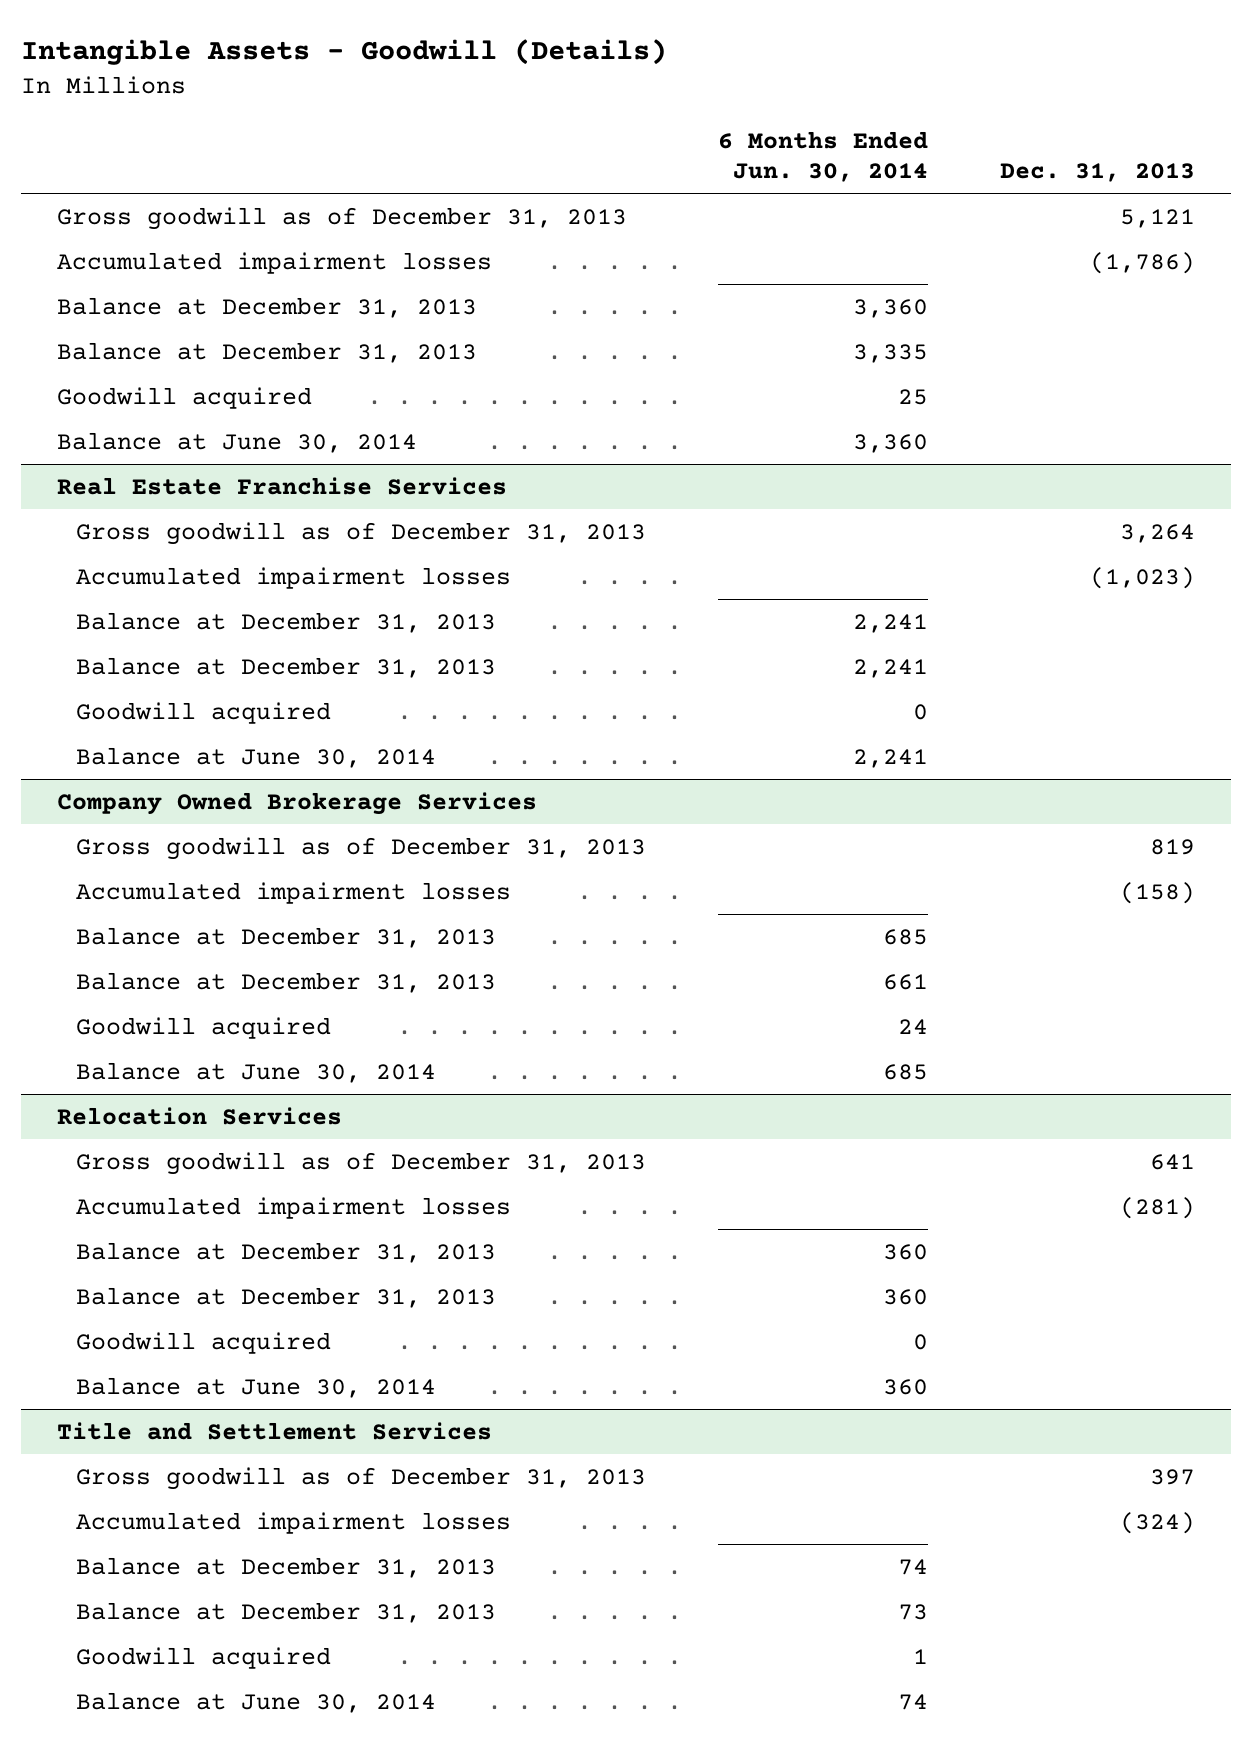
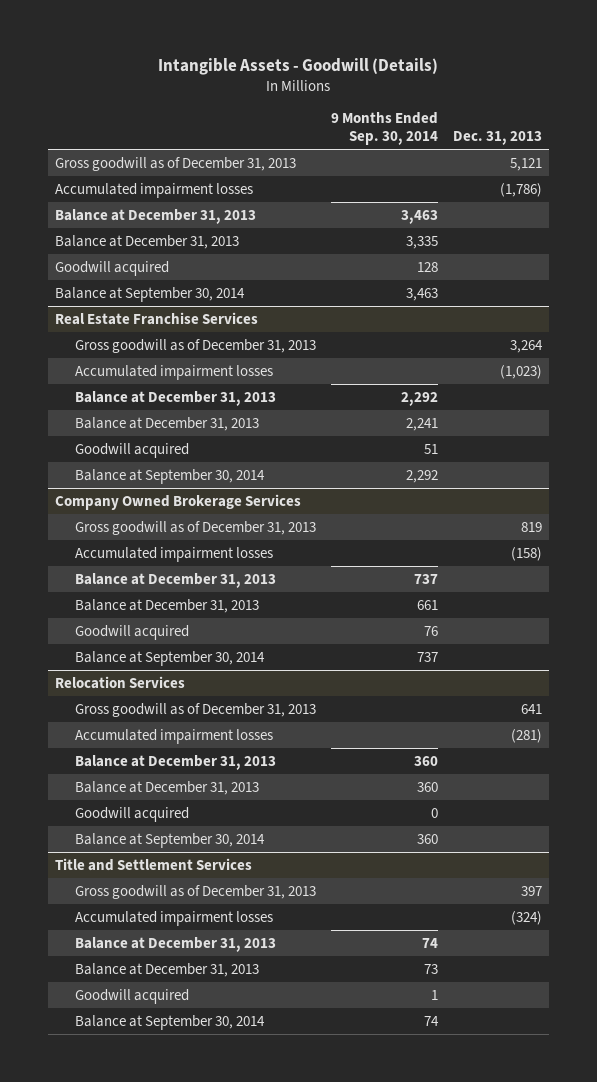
[718,131,929,182] 6 Months Ended Jun. 30, 2014 -> none
none -> [330,112,438,146] 9 Months Ended Sep. 30, 2014
[56,431,417,453] Balance at June 30, 2014 -> [55,287,246,303] Balance at September 30, 2014
[75,746,436,768] Balance at June 30, 2014 -> [74,469,265,485] Balance at September 30, 2014
[75,1061,436,1083] Balance at June 30, 2014 -> [74,651,265,667] Balance at September 30, 2014
[75,1376,436,1398] Balance at June 30, 2014 -> [74,833,265,849] Balance at September 30, 2014
[75,1691,436,1713] Balance at June 30, 2014 -> [74,1015,265,1031] Balance at September 30, 2014

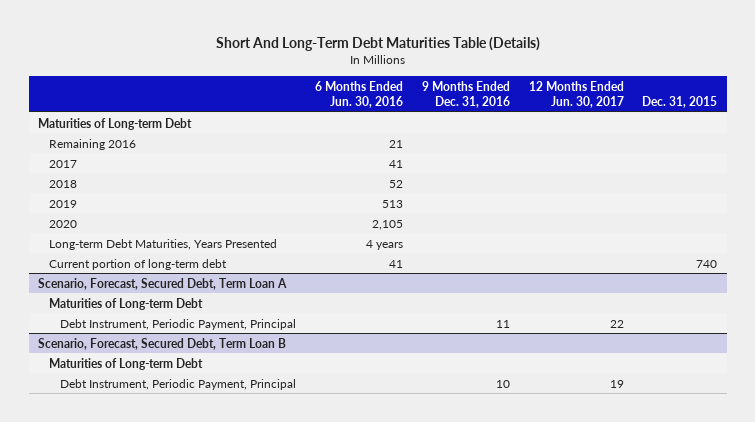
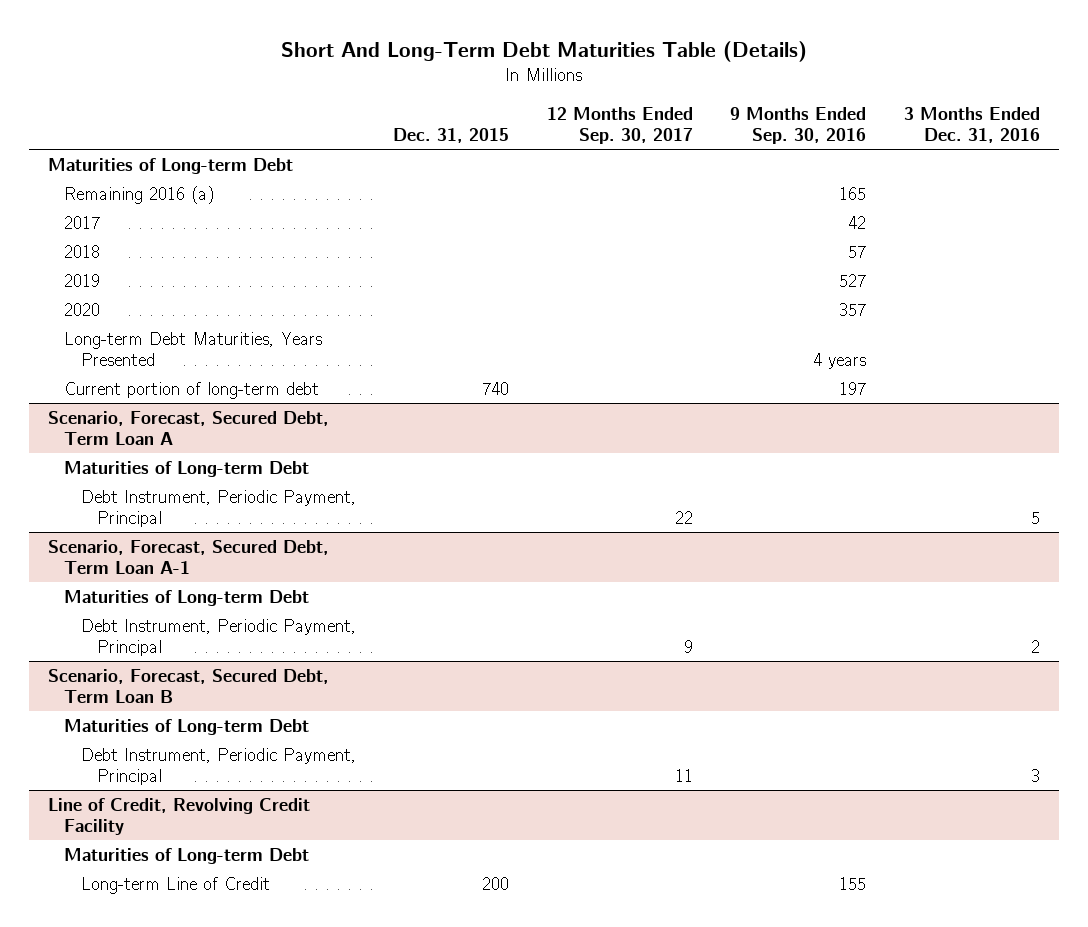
[314,80,403,109] 6 Months Ended Jun. 30, 2016 -> none
[421,80,510,109] 9 Months Ended Dec. 31, 2016 -> none
[528,80,624,109] 12 Months Ended Jun. 30, 2017 -> none
none -> [546,106,693,145] 12 Months Ended Sep. 30, 2017
none -> [730,106,867,145] 9 Months Ended Sep. 30, 2016
none -> [904,106,1041,144] 3 Months Ended Dec. 31, 2016
[49,138,137,150] Remaining 2016 -> [64,185,215,204] Remaining 2016 (a)
none -> [47,539,329,574] Scenario, Forecast, Secured Debt, Term Loan A-1
none -> [64,589,310,606] Maturities of Long-term Debt
none -> [80,618,356,656] Debt Instrument, Periodic Payment, Principal
none -> [47,797,310,835] Line of Credit, Revolving Credit Facility
none -> [64,847,310,864] Maturities of Long-term Debt
none -> [80,876,270,894] Long-term Line of Credit

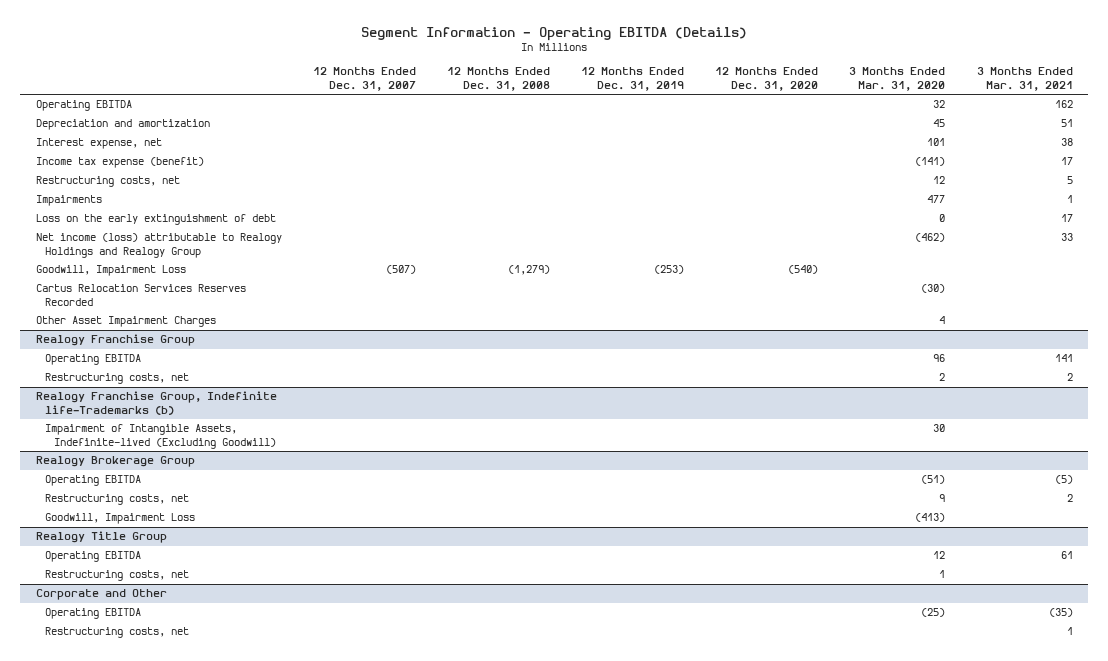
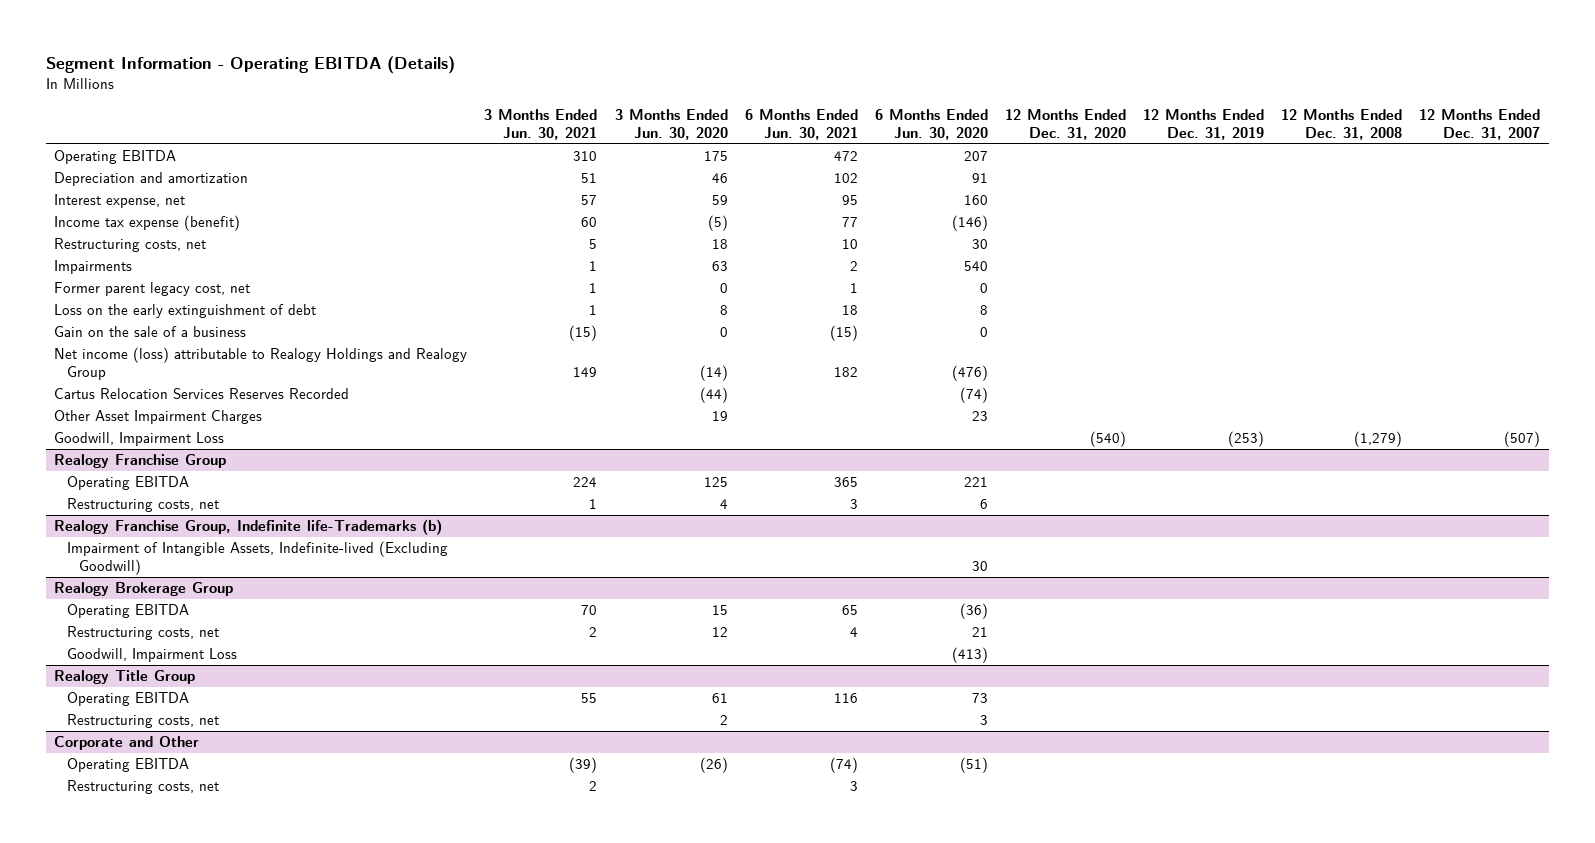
[849,67,946,91] 3 Months Ended Mar. 31, 2020 -> none
[976,67,1073,91] 3 Months Ended Mar. 31, 2021 -> none
none -> [484,108,598,141] 3 Months Ended Jun. 30, 2021
none -> [614,108,728,141] 3 Months Ended Jun. 30, 2020
none -> [744,108,858,141] 6 Months Ended Jun. 30, 2021
none -> [874,108,988,141] 6 Months Ended Jun. 30, 2020
none -> [54,282,251,297] Former parent legacy cost, net
none -> [54,326,247,338] Gain on the sale of a business
[35,265,186,277] Goodwill, Impairment Loss -> [54,432,225,447] Goodwill, Impairment Loss

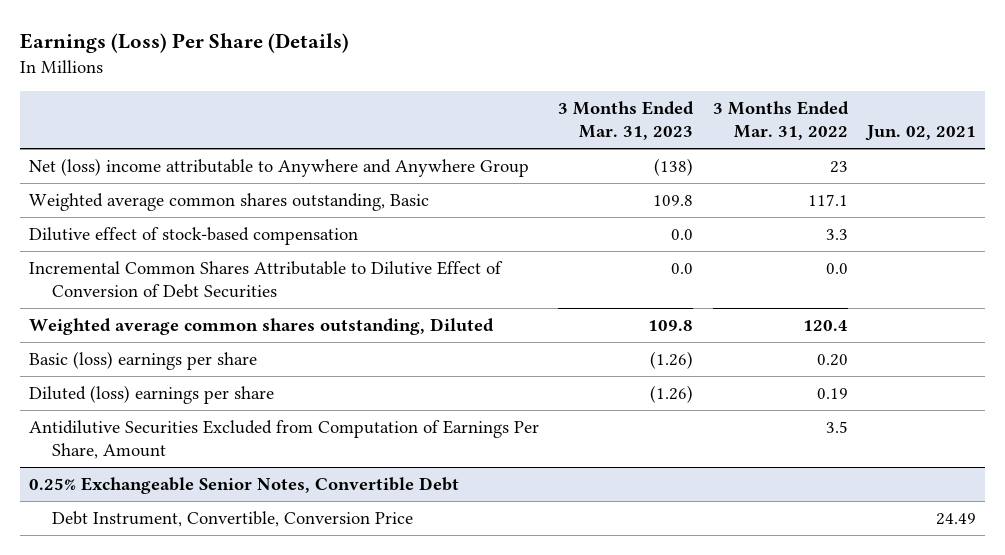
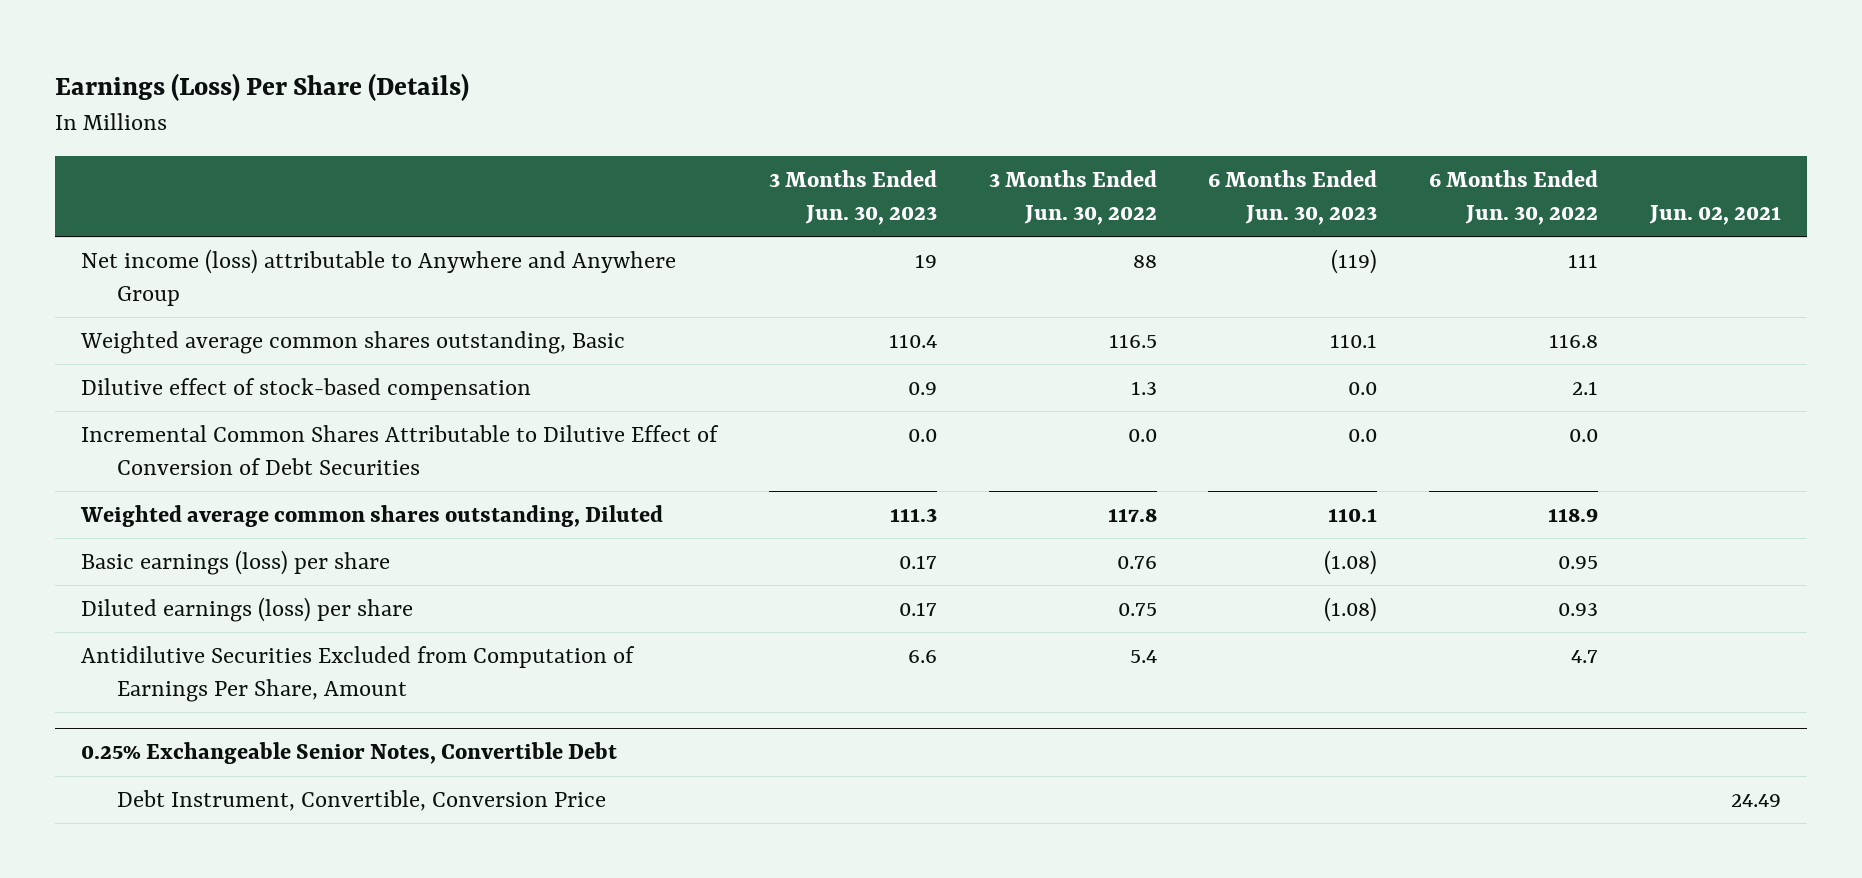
[558,101,695,141] 3 Months Ended Mar. 31, 2023 -> none
[712,101,849,141] 3 Months Ended Mar. 31, 2022 -> none
none -> [768,169,937,225] 3 Months Ended Jun. 30, 2023
none -> [988,169,1157,225] 3 Months Ended Jun. 30, 2022
none -> [1208,169,1378,225] 6 Months Ended Jun. 30, 2023
none -> [1428,169,1598,225] 6 Months Ended Jun. 30, 2022
[29,158,530,178] Net (loss) income attributable to Anywhere and Anywhere Group -> [81,248,677,306] Net income (loss) attributable to Anywhere and Anywhere Group
[29,351,258,371] Basic (loss) earnings per share -> [81,549,391,575] Basic earnings (loss) per share
[29,385,275,405] Diluted (loss) earnings per share -> [81,596,414,622] Diluted earnings (loss) per share

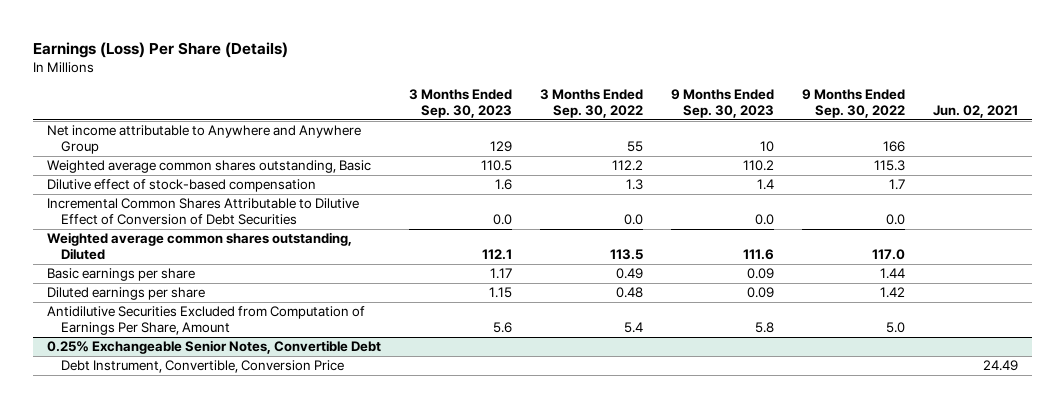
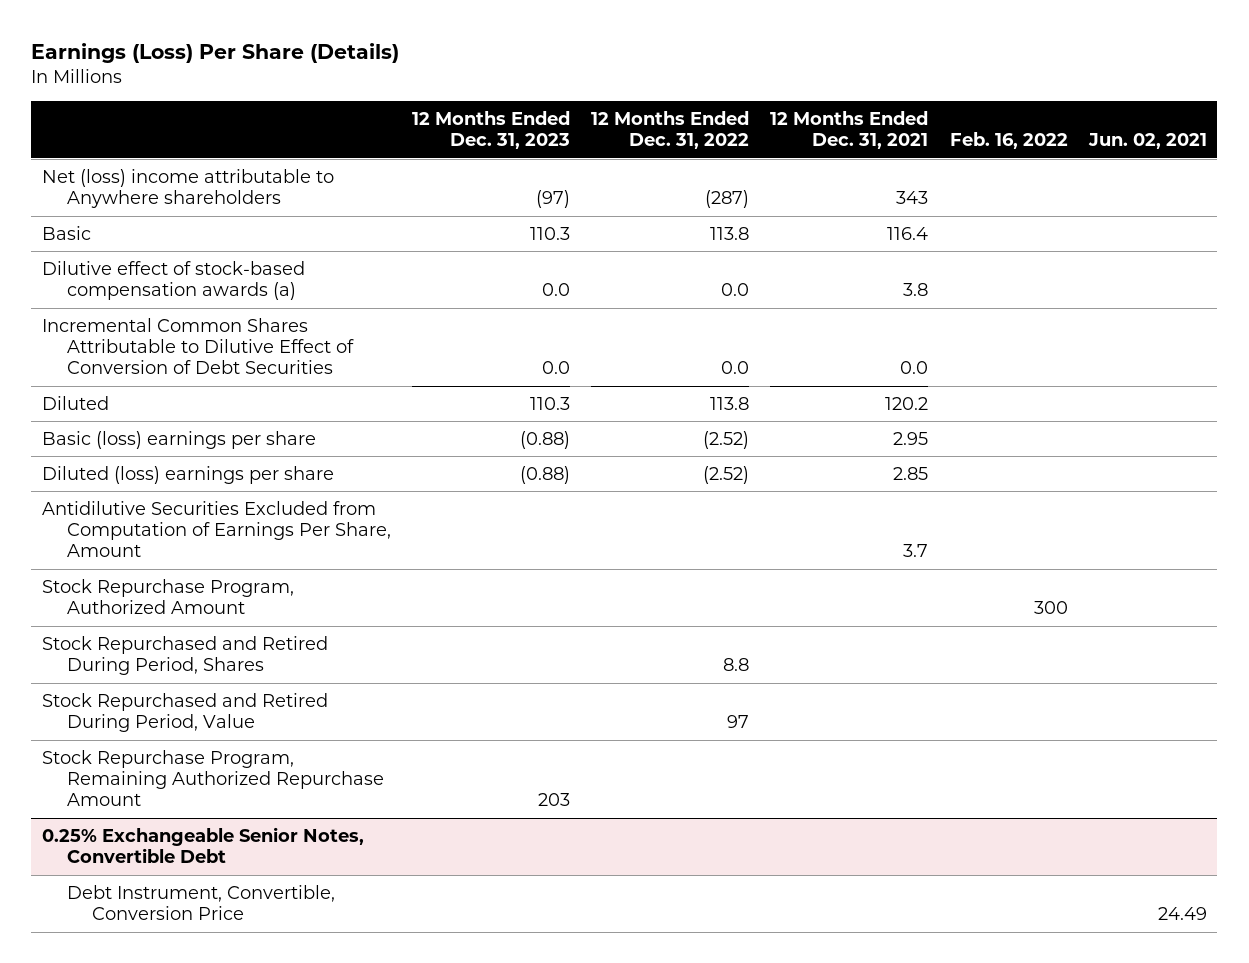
[408,89,512,118] 3 Months Ended Sep. 30, 2023 -> none
[539,89,643,118] 3 Months Ended Sep. 30, 2022 -> none
[670,89,774,118] 9 Months Ended Sep. 30, 2023 -> none
[801,89,905,118] 9 Months Ended Sep. 30, 2022 -> none
none -> [411,110,570,150] 12 Months Ended Dec. 31, 2023
none -> [591,110,750,150] 12 Months Ended Dec. 31, 2022
none -> [770,110,929,150] 12 Months Ended Dec. 31, 2021
none -> [949,132,1068,150] Feb. 16, 2022
[46,125,361,154] Net income attributable to Anywhere and Anywhere Group -> [41,168,334,209] Net (loss) income attributable to Anywhere shareholders
[46,160,371,174] Weighted average common shares outstanding, Basic -> [41,225,91,240] Basic
[46,179,316,193] Dilutive effect of stock-based compensation -> [41,260,305,301] Dilutive effect of stock-based compensation awards (a)
[46,232,352,260] Weighted average common shares outstanding, Diluted -> [41,395,109,410] Diluted
[46,268,195,282] Basic earnings per share -> [41,430,316,449] Basic (loss) earnings per share
[46,287,205,301] Diluted earnings per share -> [41,465,334,484] Diluted (loss) earnings per share
none -> [41,578,294,615] Stock Repurchase Program, Authorized Amount
none -> [41,635,328,676] Stock Repurchased and Retired During Period, Shares
none -> [41,692,328,733] Stock Repurchased and Retired During Period, Value
none -> [41,749,384,807] Stock Repurchase Program, Remaining Authorized Repurchase Amount

